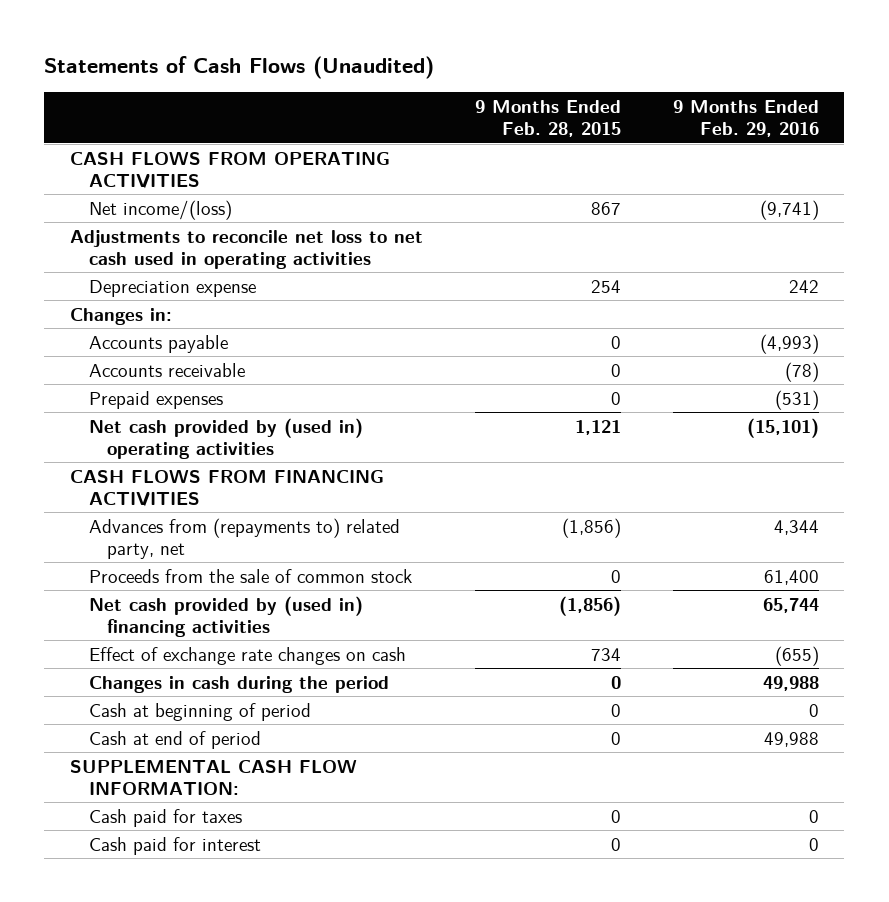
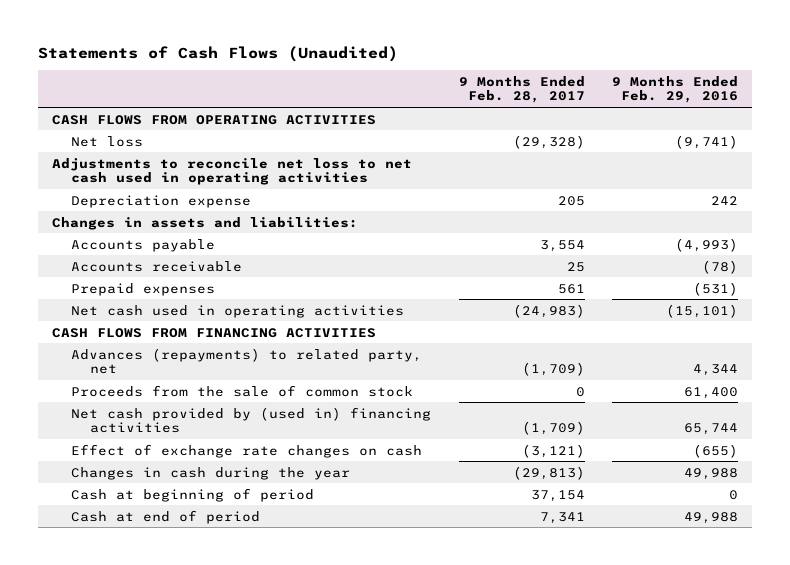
[474,99,621,138] 9 Months Ended Feb. 28, 2015 -> none
none -> [458,75,585,104] 9 Months Ended Feb. 28, 2017
[88,199,232,220] Net income/(loss) -> [71,135,144,147] Net loss
[70,307,173,325] Changes in: -> [51,216,358,230] Changes in assets and liabilities:
[88,417,363,459] Net cash provided by (used in) operating activities -> [71,304,405,318] Net cash used in operating activities
[88,517,400,559] Advances from (repayments to) related party, net -> [71,347,423,375] Advances (repayments) to related party, net
[88,675,389,693] Changes in cash during the period -> [71,466,351,480] Changes in cash during the year
[70,759,358,795] SUPPLEMENTAL CASH FLOW INFORMATION: -> none
[88,808,242,827] Cash paid for taxes -> none
[88,836,261,855] Cash paid for interest -> none

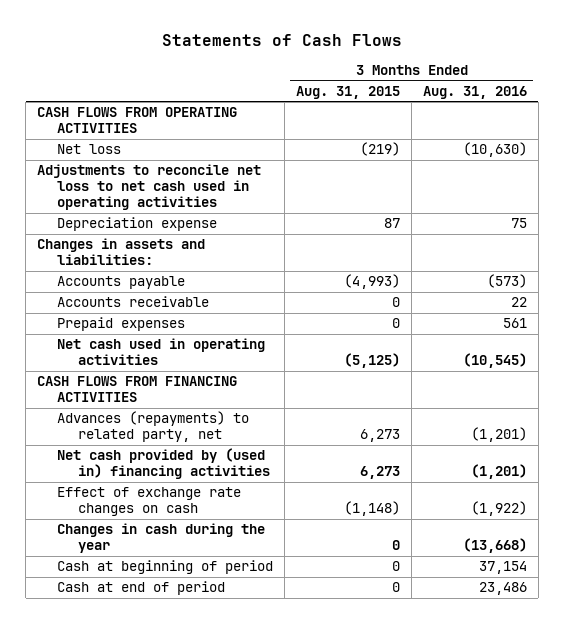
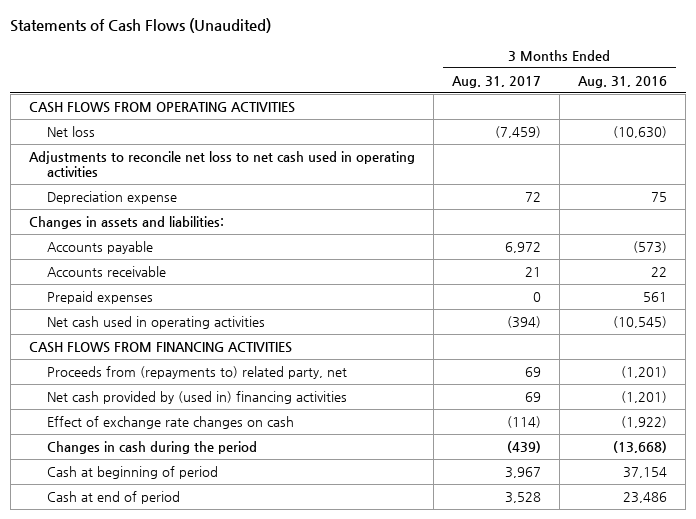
[161,34,402,47] Statements of Cash Flows -> [10,18,272,34] Statements of Cash Flows (Unaudited)
[296,85,401,99] Aug. 31, 2015 -> none
none -> [451,75,541,88] Aug. 31, 2017
[57,411,250,443] Advances (repayments) to related party, net -> [46,365,347,379] Proceeds from (repayments to) related party, net
[57,523,266,554] Changes in cash during the year -> [46,440,257,454] Changes in cash during the period

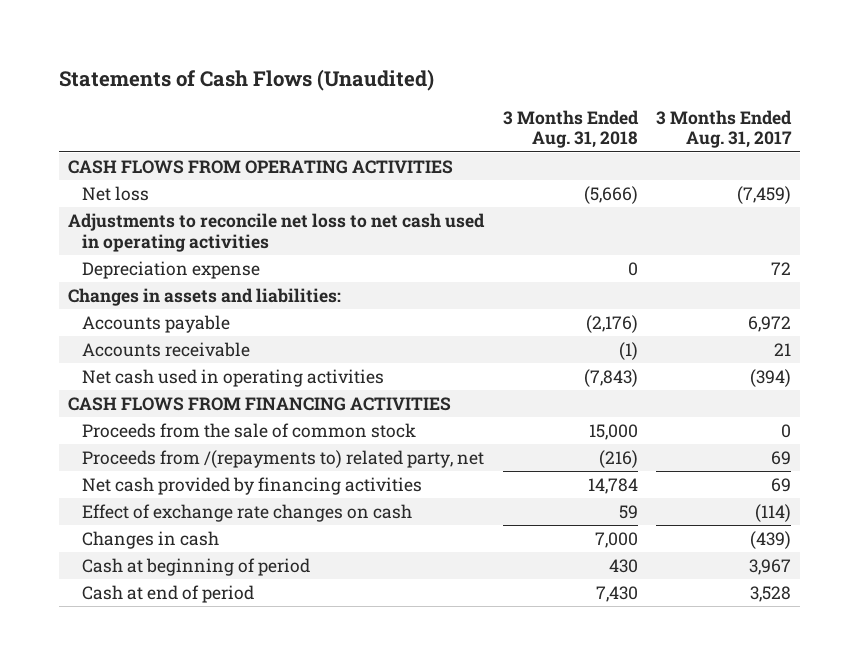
[578,75,668,88] Aug. 31, 2016 -> none
none -> [502,109,639,149] 3 Months Ended Aug. 31, 2018
[46,290,153,304] Prepaid expenses -> none
none -> [82,423,417,439] Proceeds from the sale of common stock
[46,365,347,379] Proceeds from (repayments to) related party, net -> [82,450,485,469] Proceeds from /(repayments to) related party, net
[46,390,347,404] Net cash provided by (used in) financing activities -> [82,477,423,496] Net cash provided by financing activities
[46,440,257,454] Changes in cash during the period -> [82,531,220,550] Changes in cash

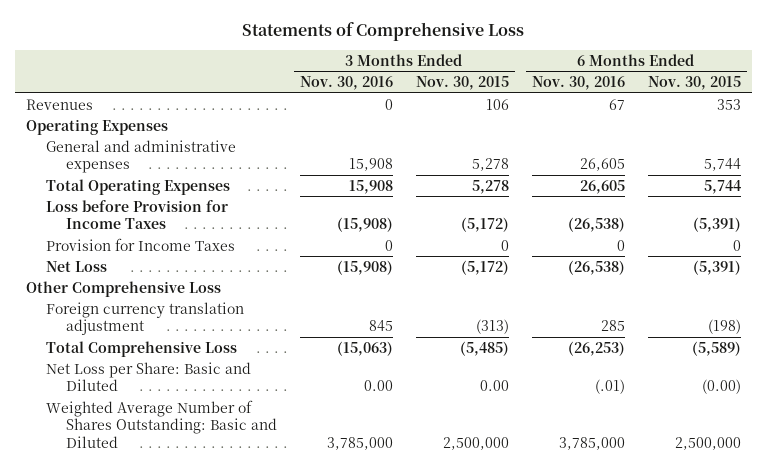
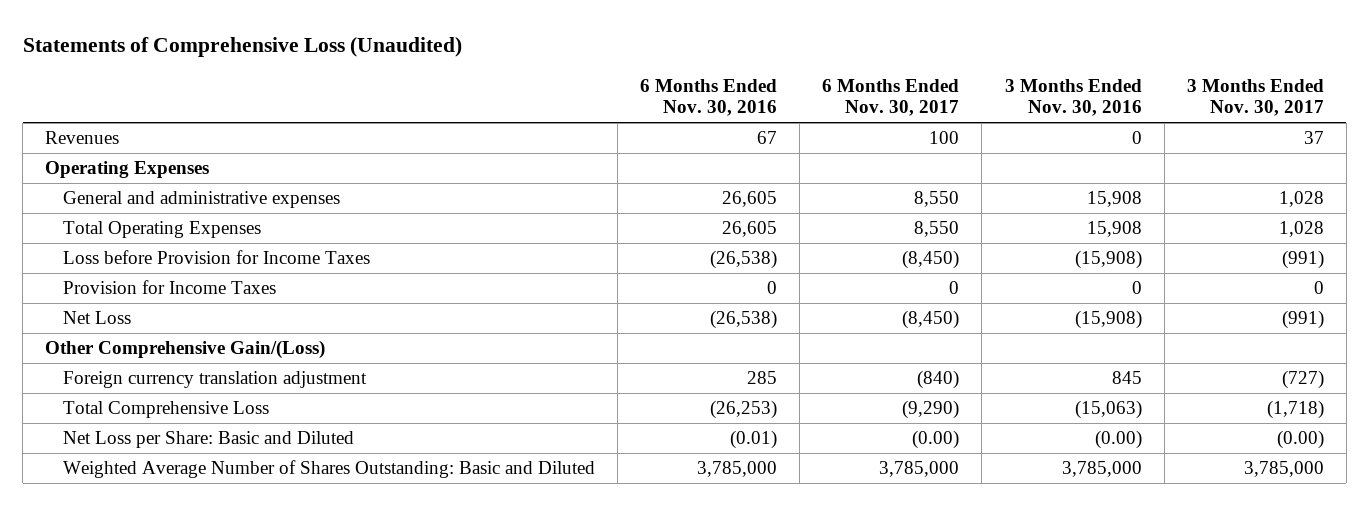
[242,22,525,42] Statements of Comprehensive Loss -> [22,36,462,57] Statements of Comprehensive Loss (Unaudited)
[415,76,509,91] Nov. 30, 2015 -> none
[647,76,741,91] Nov. 30, 2015 -> none
none -> [822,78,960,117] 6 Months Ended Nov. 30, 2017
none -> [1186,78,1324,117] 3 Months Ended Nov. 30, 2017
[26,280,222,297] Other Comprehensive Loss -> [45,339,326,359] Other Comprehensive Gain/(Loss)
[363,380,393,392] 0.00 -> [1094,429,1142,449] (0.00)
[594,379,625,395] (.01) -> [730,429,778,449] (0.01)

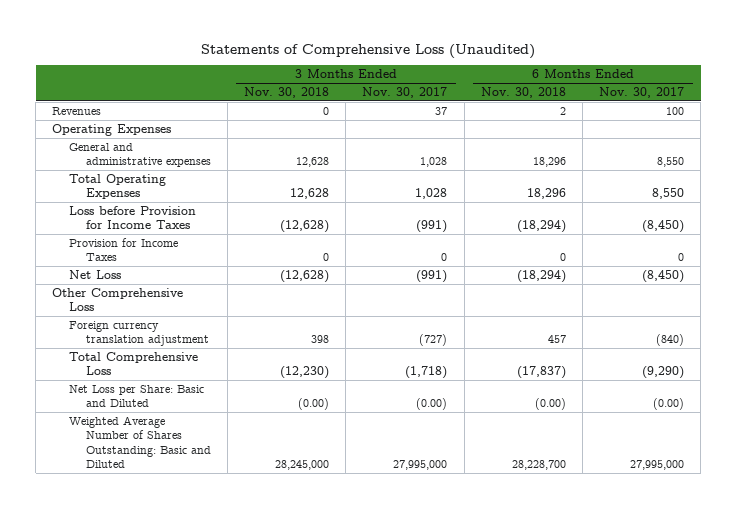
[640,78,778,117] 6 Months Ended Nov. 30, 2016 -> none
[1004,78,1142,117] 3 Months Ended Nov. 30, 2016 -> none
none -> [244,86,330,98] Nov. 30, 2018
none -> [480,86,566,98] Nov. 30, 2018
[45,339,326,359] Other Comprehensive Gain/(Loss) -> [52,287,184,312] Other Comprehensive Loss
[879,460,960,477] 3,785,000 -> [630,459,685,470] 27,995,000
[1243,460,1324,477] 3,785,000 -> [393,459,448,470] 27,995,000

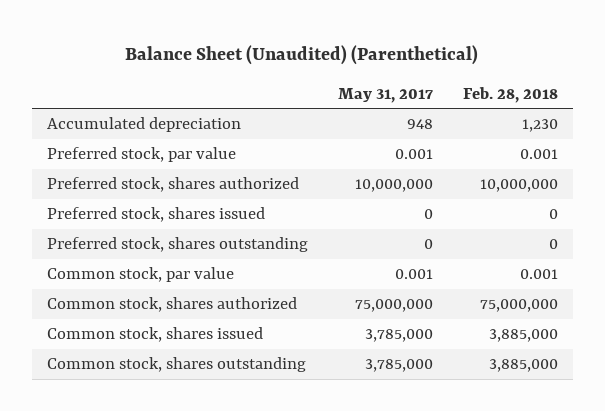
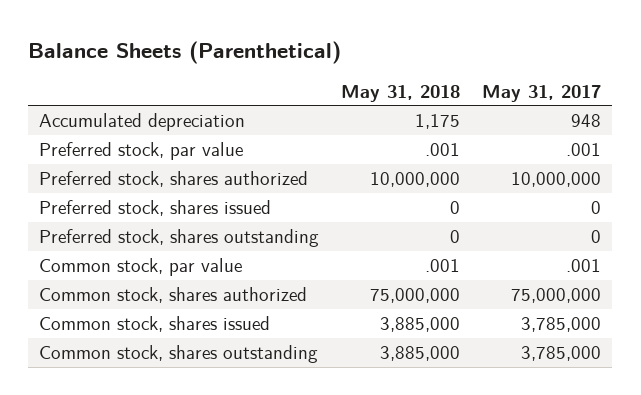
[125,45,479,66] Balance Sheet (Unaudited) (Parenthetical) -> [28,40,342,64] Balance Sheets (Parenthetical)
[462,86,558,103] Feb. 28, 2018 -> none
none -> [341,84,461,102] May 31, 2018
[394,149,433,160] 0.001 -> [566,142,602,156] .001
[394,269,433,280] 0.001 -> [566,258,602,272] .001

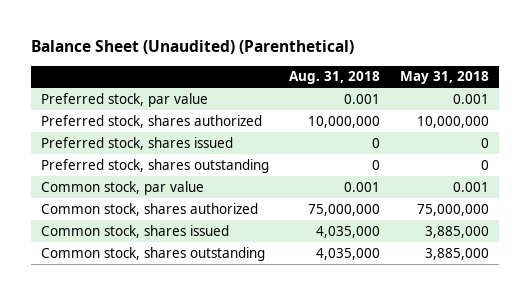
[28,40,342,64] Balance Sheets (Parenthetical) -> [31,40,355,55] Balance Sheet (Unaudited) (Parenthetical)
[482,84,602,102] May 31, 2017 -> none
none -> [289,71,381,85] Aug. 31, 2018
[39,112,246,131] Accumulated depreciation -> none
[425,142,461,156] .001 -> [453,93,490,104] 0.001
[425,258,461,272] .001 -> [453,181,490,192] 0.001

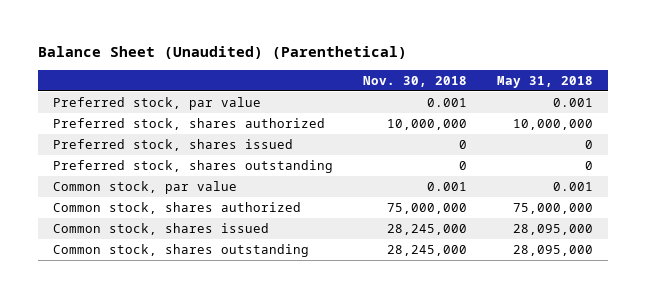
[289,71,381,85] Aug. 31, 2018 -> none
none -> [363,75,468,87] Nov. 30, 2018
[425,225,490,238] 3,885,000 -> [513,223,594,235] 28,095,000
[425,247,490,260] 3,885,000 -> [513,244,594,256] 28,095,000

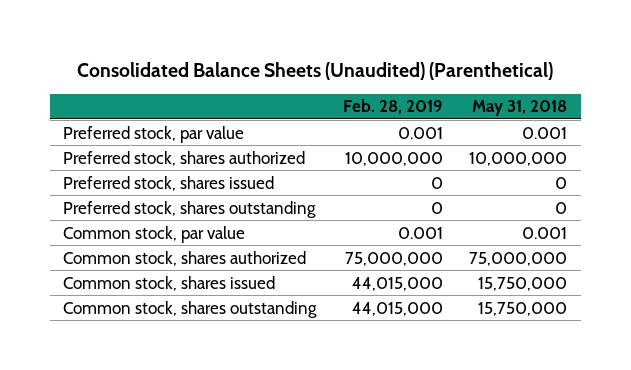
[37,46,407,60] Balance Sheet (Unaudited) (Parenthetical) -> [77,61,554,80] Consolidated Balance Sheets (Unaudited) (Parenthetical)
[363,75,468,87] Nov. 30, 2018 -> none
none -> [342,99,443,115] Feb. 28, 2019
[513,223,594,235] 28,095,000 -> [478,276,568,291] 15,750,000
[513,244,594,256] 28,095,000 -> [478,301,568,316] 15,750,000

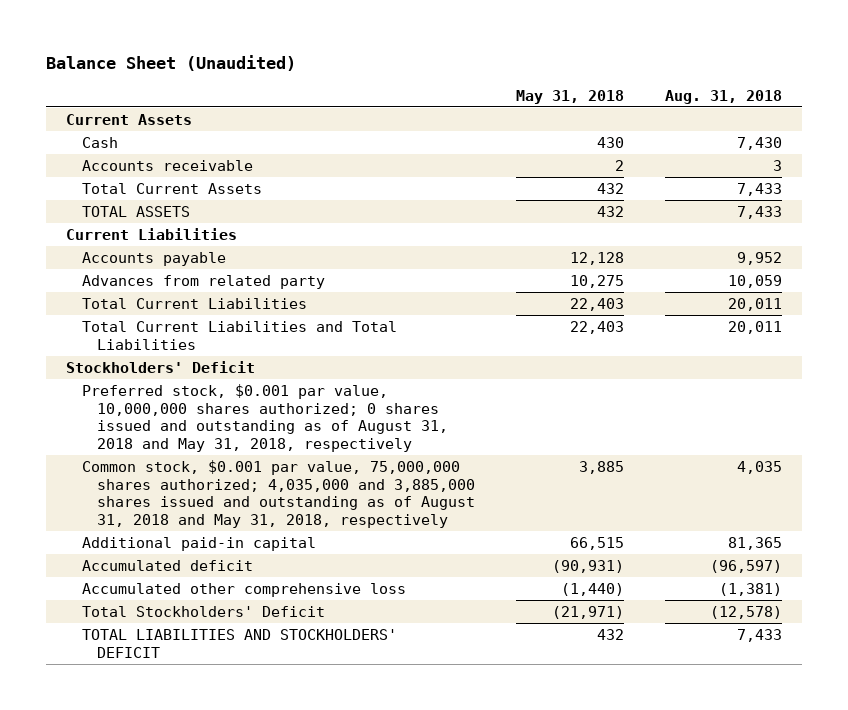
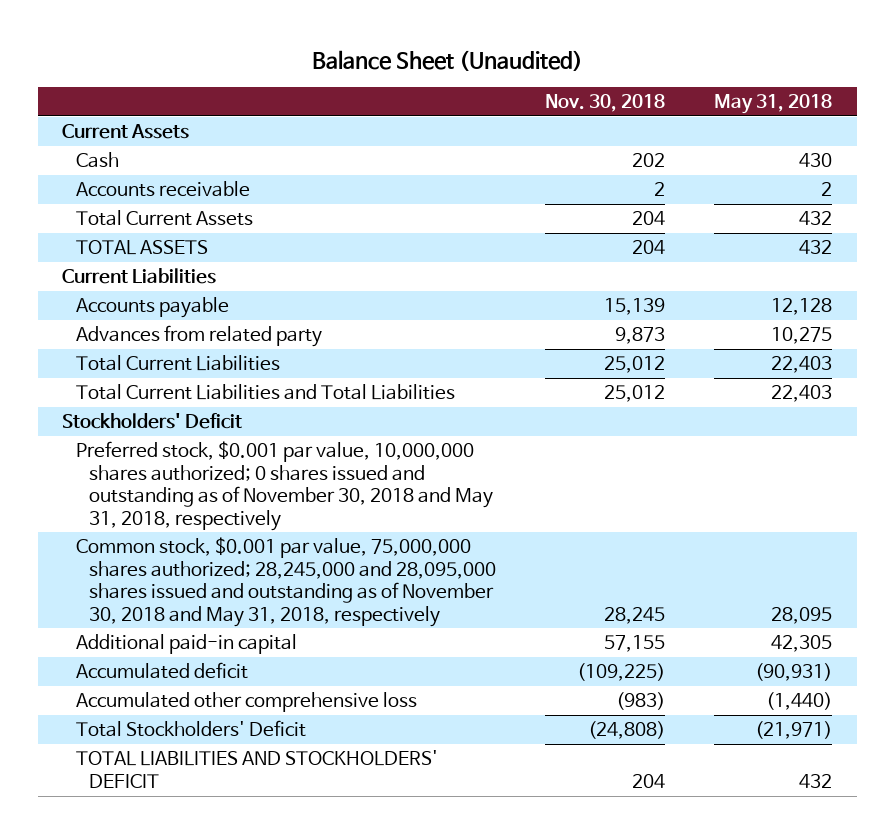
[664,89,782,104] Aug. 31, 2018 -> none
none -> [545,94,666,113] Nov. 30, 2018
[81,383,449,453] Preferred stock, $0.001 par value, 10,000,000 shares authorized; 0 shares issued and outstanding as of August 31, 2018 and May 31, 2018, respectively -> [75,441,494,531] Preferred stock, $0.001 par value, 10,000,000 shares authorized; 0 shares issued and outstanding as of November 30, 2018 and May 31, 2018, respectively
[81,459,476,529] Common stock, $0.001 par value, 75,000,000 shares authorized; 4,035,000 and 3,885,000 shares issued and outstanding as of August 31, 2018 and May 31, 2018, respectively -> [75,537,497,627] Common stock, $0.001 par value, 75,000,000 shares authorized; 28,245,000 and 28,095,000 shares issued and outstanding as of November 30, 2018 and May 31, 2018, respectively
[578,460,624,474] 3,885 -> [771,606,833,624] 28,095
[569,536,624,550] 66,515 -> [771,635,833,653] 42,305

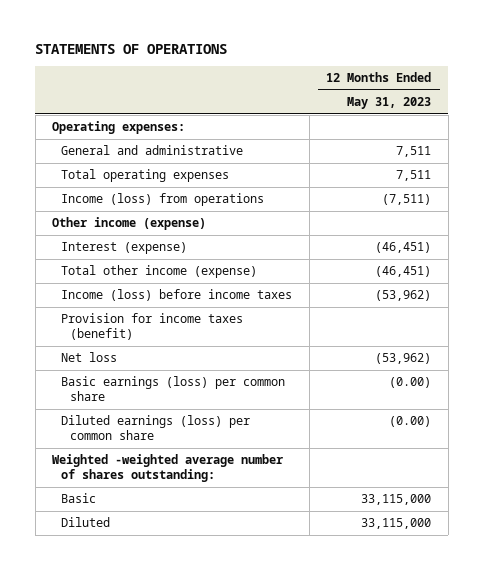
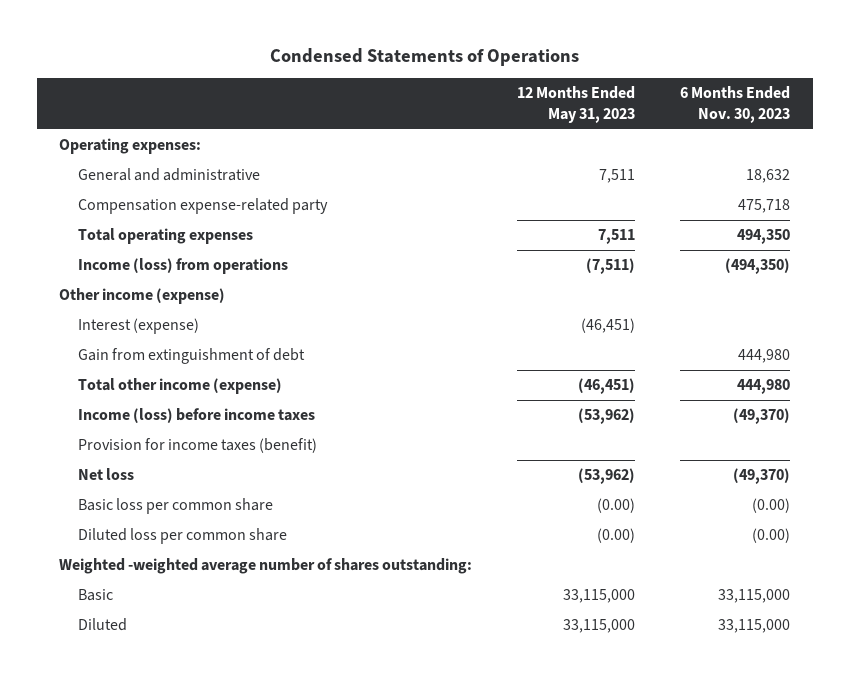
[35,43,228,54] STATEMENTS OF OPERATIONS -> [269,47,579,66] Condensed Statements of Operations
none -> [680,86,791,123] 6 Months Ended Nov. 30, 2023
none -> [78,198,329,215] Compensation expense-related party
none -> [78,348,306,365] Gain from extinguishment of debt
[61,376,286,402] Basic earnings (loss) per common share -> [78,498,274,515] Basic loss per common share
[61,415,251,441] Diluted earnings (loss) per common share -> [78,528,288,545] Diluted loss per common share

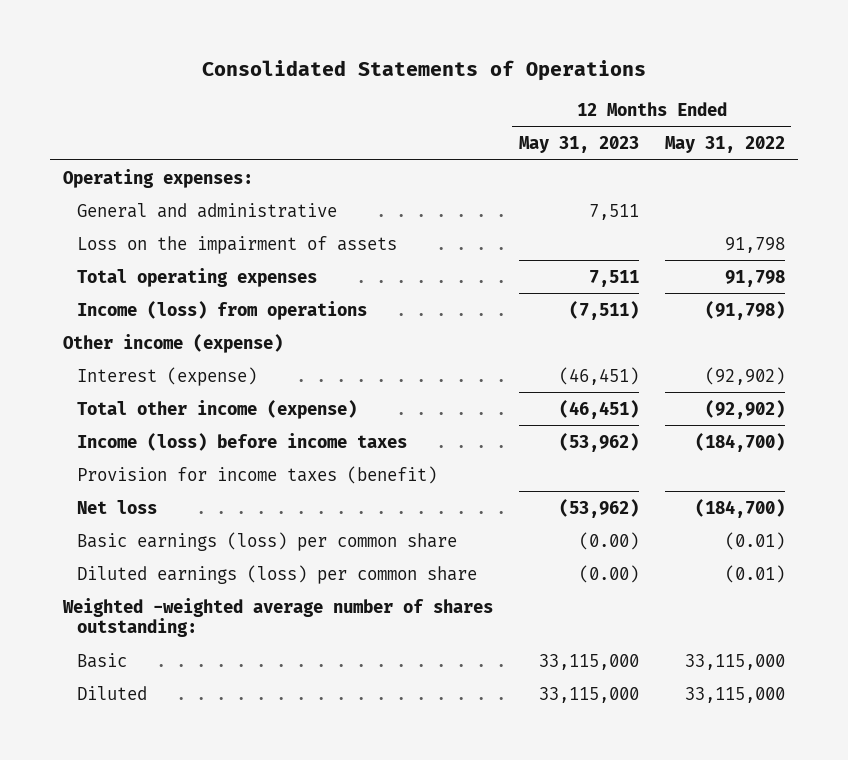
[269,47,579,66] Condensed Statements of Operations -> [201,60,646,82] Consolidated Statements of Operations
[680,86,791,123] 6 Months Ended Nov. 30, 2023 -> none
none -> [664,136,785,154] May 31, 2022
[78,198,329,215] Compensation expense-related party -> none
none -> [76,235,397,254] Loss on the impairment of assets
[78,348,306,365] Gain from extinguishment of debt -> none
[78,498,274,515] Basic loss per common share -> [76,531,457,551] Basic earnings (loss) per common share
[78,528,288,545] Diluted loss per common share -> [76,564,477,584] Diluted earnings (loss) per common share

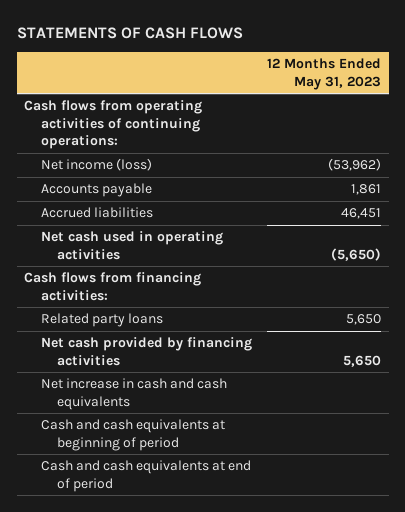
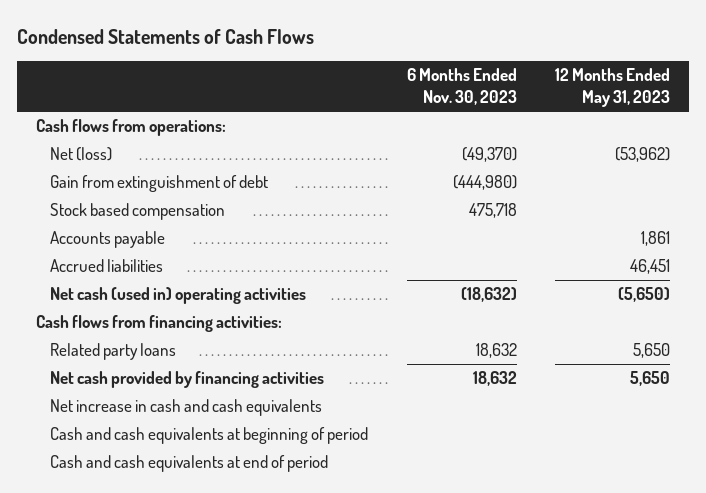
[16,27,243,40] STATEMENTS OF CASH FLOWS -> [17,28,315,44] Condensed Statements of Cash Flows
none -> [406,68,517,106] 6 Months Ended Nov. 30, 2023
[24,100,203,150] Cash flows from operating activities of continuing operations: -> [36,119,227,137] Cash flows from operations:
[40,158,152,172] Net income (loss) -> [50,147,113,162] Net (loss)
none -> [50,175,269,193] Gain from extinguishment of debt
none -> [50,203,226,221] Stock based compensation
[40,231,223,260] Net cash used in operating activities -> [50,287,307,305] Net cash (used in) operating activities

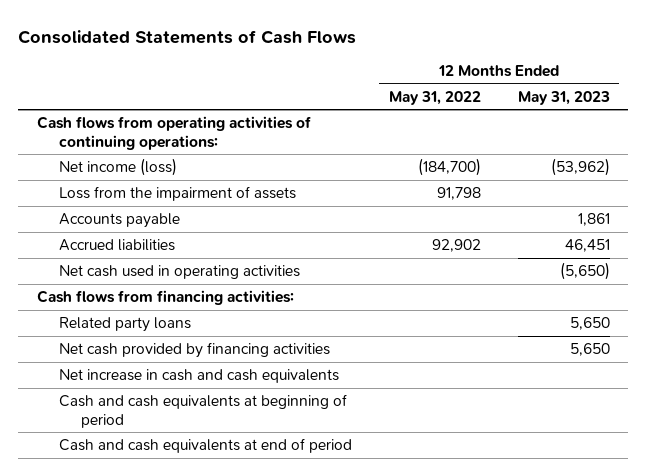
[17,28,315,44] Condensed Statements of Cash Flows -> [18,29,357,44] Consolidated Statements of Cash Flows
[406,68,517,106] 6 Months Ended Nov. 30, 2023 -> none
none -> [388,90,481,105] May 31, 2022
[50,175,269,193] Gain from extinguishment of debt -> none
[50,203,226,221] Stock based compensation -> none
[36,119,227,137] Cash flows from operations: -> [36,116,311,150] Cash flows from operating activities of continuing operations:
[50,147,113,162] Net (loss) -> [58,158,177,177] Net income (loss)
none -> [58,186,296,202] Loss from the impairment of assets
[50,287,307,305] Net cash (used in) operating activities -> [58,265,300,280] Net cash used in operating activities

